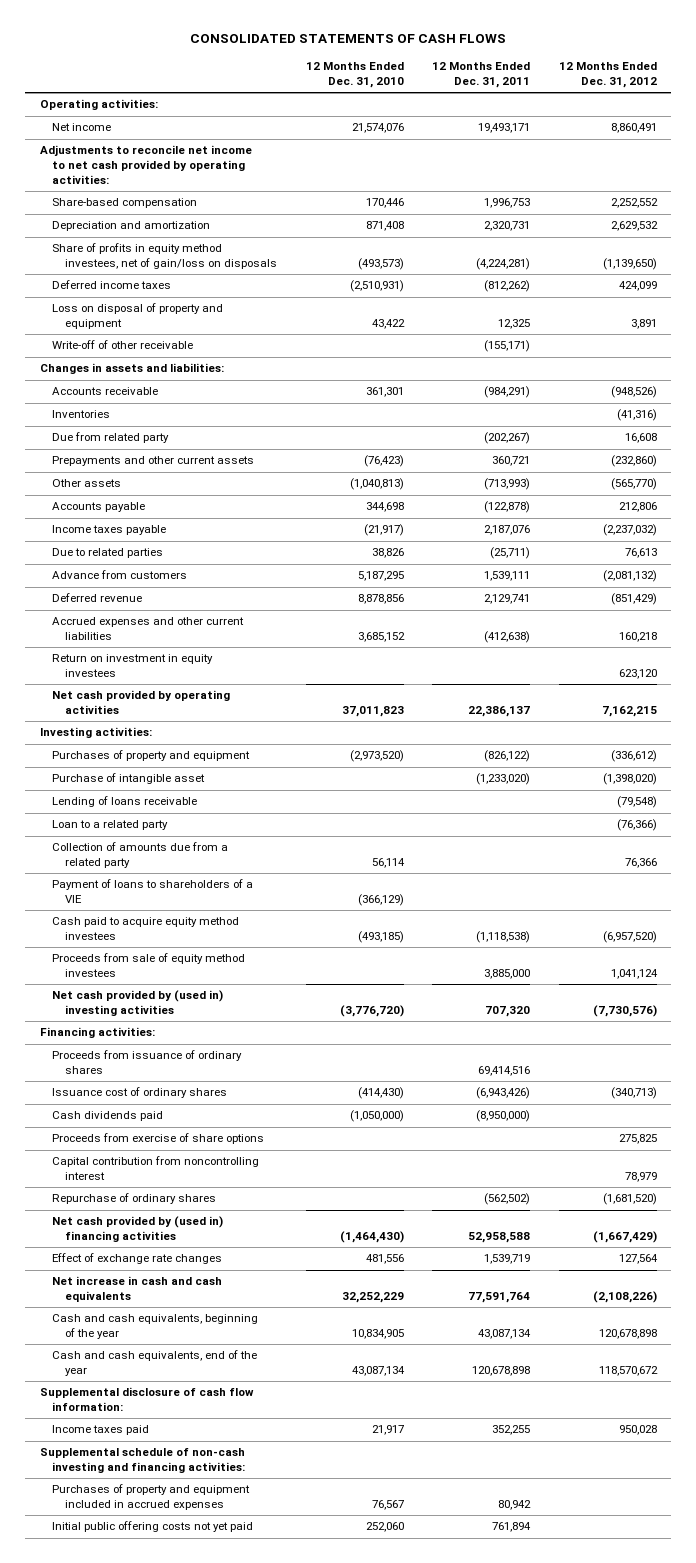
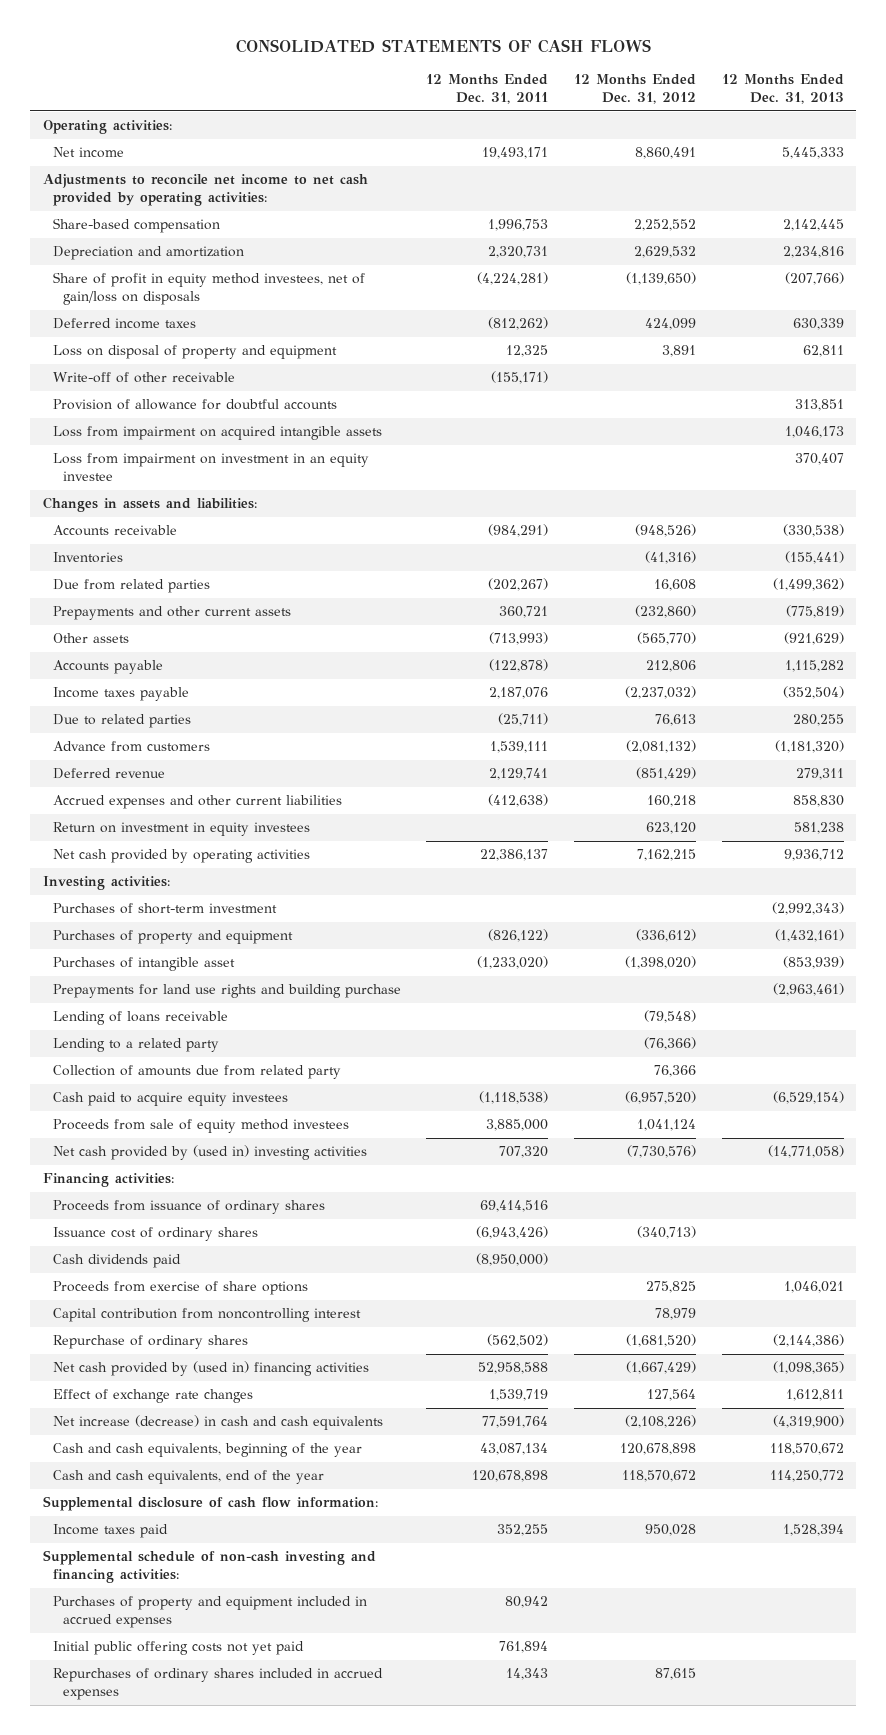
[305,62,404,89] 12 Months Ended Dec. 31, 2010 -> none
none -> [721,74,844,105] 12 Months Ended Dec. 31, 2013
[52,243,278,270] Share of profits in equity method investees, net of gain/loss on disposals -> [52,272,365,306] Share of profit in equity method investees, net of gain/loss on disposals
none -> [52,399,337,411] Provision of allowance for doubtful accounts
none -> [52,426,382,441] Loss from impairment on acquired intangible assets
none -> [52,453,369,482] Loss from impairment on investment in an equity investee
[52,432,170,444] Due from related party -> [52,579,210,594] Due from related parties
none -> [52,903,277,915] Purchases of short-term investment
[52,773,206,785] Purchase of intangible asset -> [52,957,235,972] Purchases of intangible asset
none -> [52,984,401,999] Prepayments for land use rights and building purchase
[52,879,254,904] Payment of loans to shareholders of a VIE -> none
[52,820,169,831] Loan to a related party -> [52,1038,219,1053] Lending to a related party
[52,842,229,869] Collection of amounts due from a related party -> [52,1065,341,1080] Collection of amounts due from related party
[52,917,240,941] Cash paid to acquire equity method investees -> [52,1092,288,1107] Cash paid to acquire equity investees
[52,1276,223,1303] Net increase in cash and cash equivalents -> [52,1415,383,1431] Net increase (decrease) in cash and cash equivalents
none -> [52,1668,383,1701] Repurchases of ordinary shares included in accrued expenses

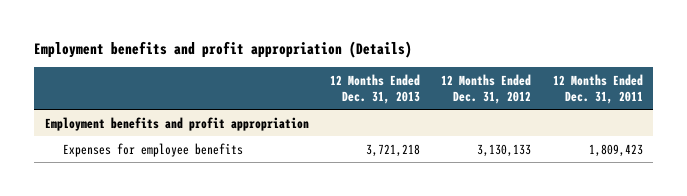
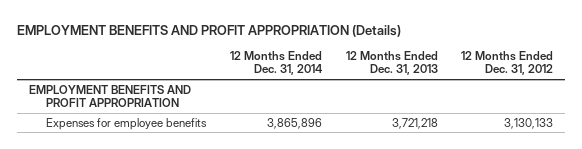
[33,41,412,59] Employment benefits and profit appropriation (Details) -> [17,24,402,37] EMPLOYMENT BENEFITS AND PROFIT APPROPRIATION (Details)
[552,73,643,104] 12 Months Ended Dec. 31, 2011 -> none
none -> [229,51,323,76] 12 Months Ended Dec. 31, 2014
[44,116,309,131] Employment benefits and profit appropriation -> [29,84,192,108] EMPLOYMENT BENEFITS AND PROFIT APPROPRIATION

